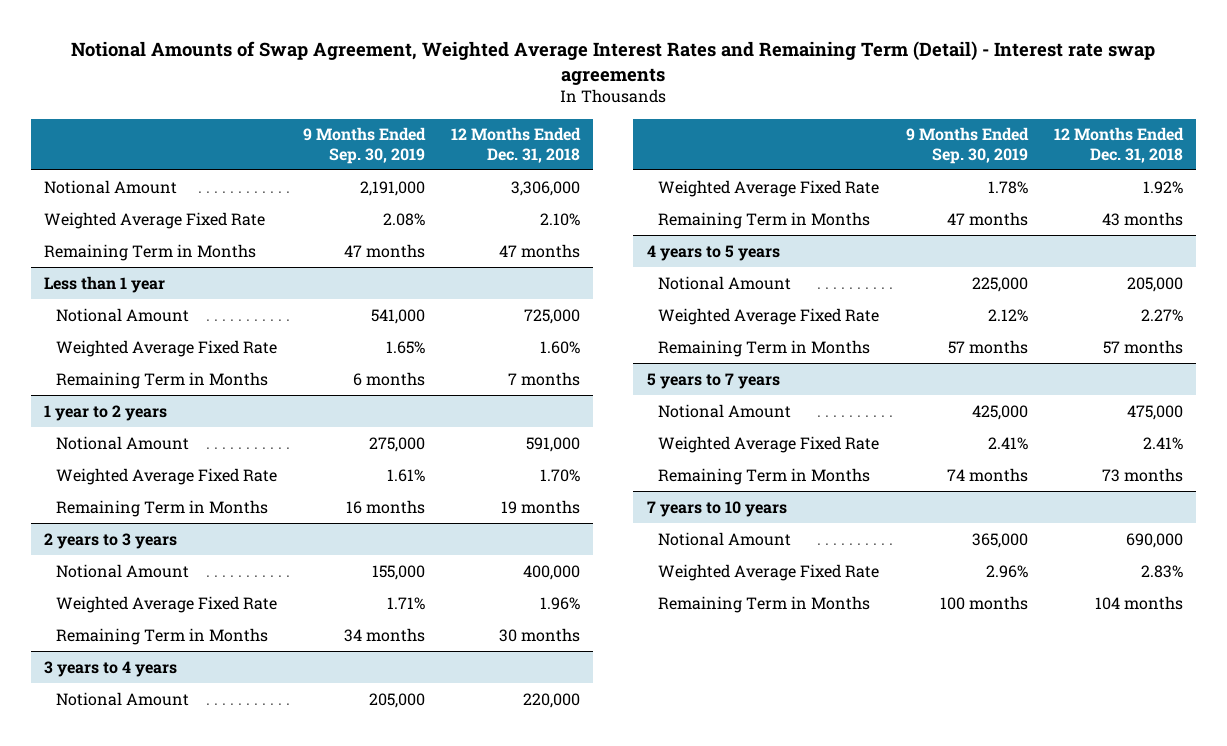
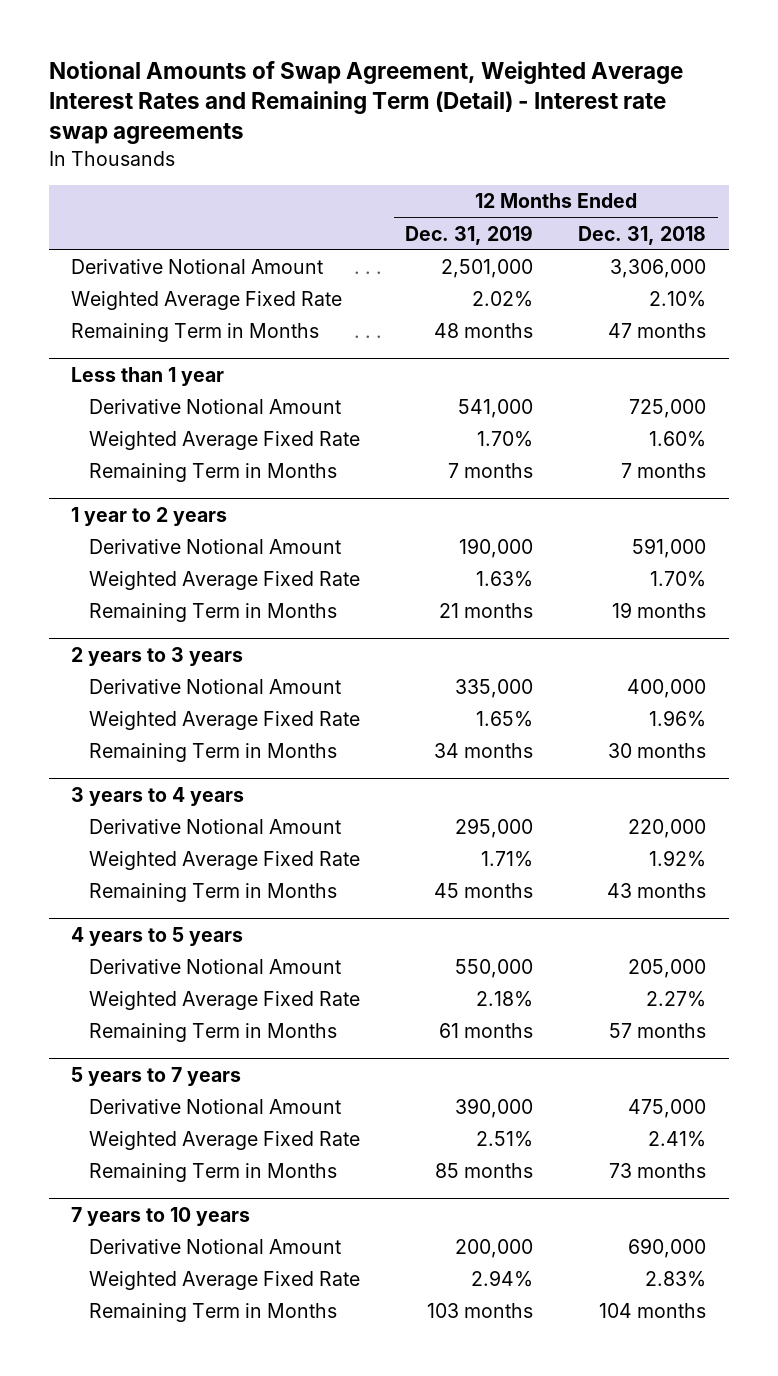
[302,127,426,164] 9 Months Ended Sep. 30, 2019 -> none
none -> [405,224,534,245] Dec. 31, 2019
[43,179,177,194] Notional Amount -> [71,259,324,275] Derivative Notional Amount
[55,307,189,322] Notional Amount -> [88,399,341,415] Derivative Notional Amount
[55,435,189,450] Notional Amount -> [88,539,341,555] Derivative Notional Amount
[55,563,189,578] Notional Amount -> [88,679,341,695] Derivative Notional Amount
[55,691,189,706] Notional Amount -> [88,819,341,835] Derivative Notional Amount
[658,275,792,290] Notional Amount -> [88,959,341,975] Derivative Notional Amount
[658,403,792,418] Notional Amount -> [88,1099,341,1115] Derivative Notional Amount
[658,531,792,546] Notional Amount -> [88,1239,341,1255] Derivative Notional Amount

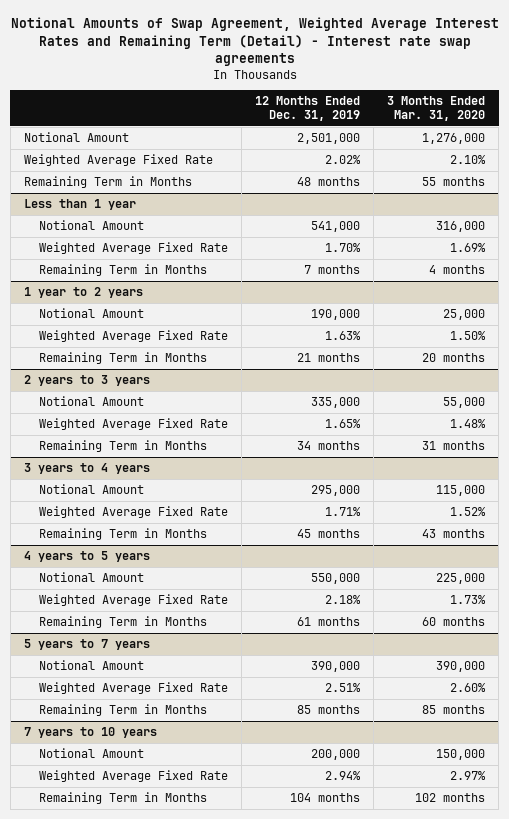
[578,225,707,245] Dec. 31, 2018 -> none
none -> [387,96,486,121] 3 Months Ended Mar. 31, 2020
[71,259,324,275] Derivative Notional Amount -> [23,132,129,143] Notional Amount
[88,399,341,415] Derivative Notional Amount -> [38,220,144,231] Notional Amount
[88,539,341,555] Derivative Notional Amount -> [38,308,144,319] Notional Amount
[88,679,341,695] Derivative Notional Amount -> [38,396,144,407] Notional Amount
[88,819,341,835] Derivative Notional Amount -> [38,484,144,495] Notional Amount
[88,959,341,975] Derivative Notional Amount -> [38,572,144,583] Notional Amount
[88,1099,341,1115] Derivative Notional Amount -> [38,660,144,671] Notional Amount
[88,1239,341,1255] Derivative Notional Amount -> [38,748,144,759] Notional Amount
[427,1303,534,1319] 103 months -> [290,793,361,803] 104 months

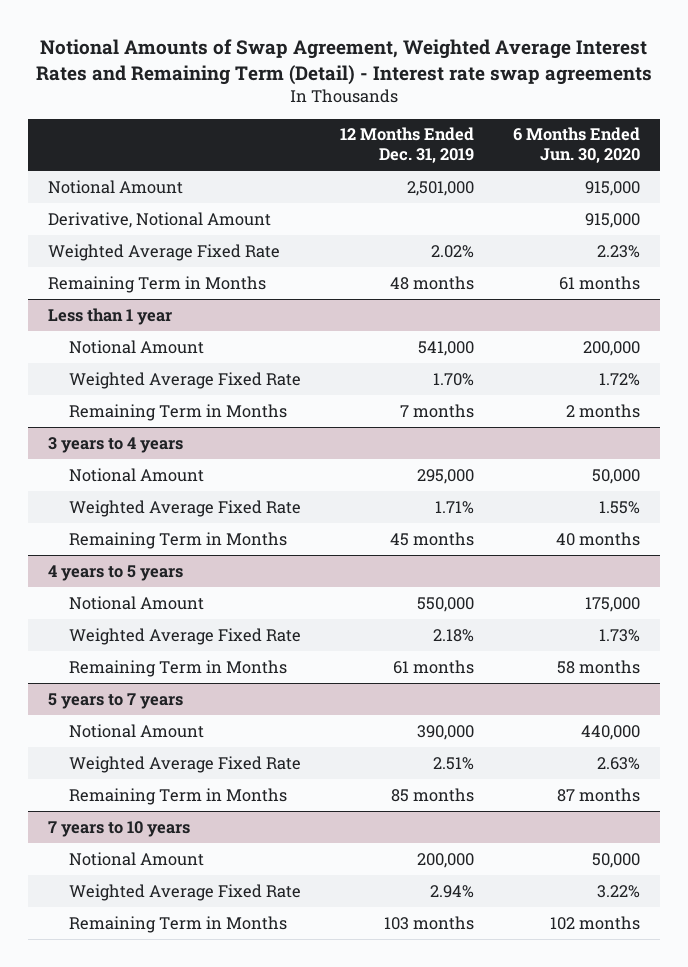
[387,96,486,121] 3 Months Ended Mar. 31, 2020 -> none
none -> [513,127,641,164] 6 Months Ended Jun. 30, 2020
none -> [47,211,271,228] Derivative, Notional Amount
[23,287,143,299] 1 year to 2 years -> none
[38,308,144,319] Notional Amount -> none
[38,330,228,343] Weighted Average Fixed Rate -> none
[38,352,207,365] Remaining Term in Months -> none
[23,375,150,387] 2 years to 3 years -> none
[38,396,144,407] Notional Amount -> none
[38,418,228,431] Weighted Average Fixed Rate -> none
[38,440,207,453] Remaining Term in Months -> none
[290,793,361,803] 104 months -> [384,915,475,930] 103 months

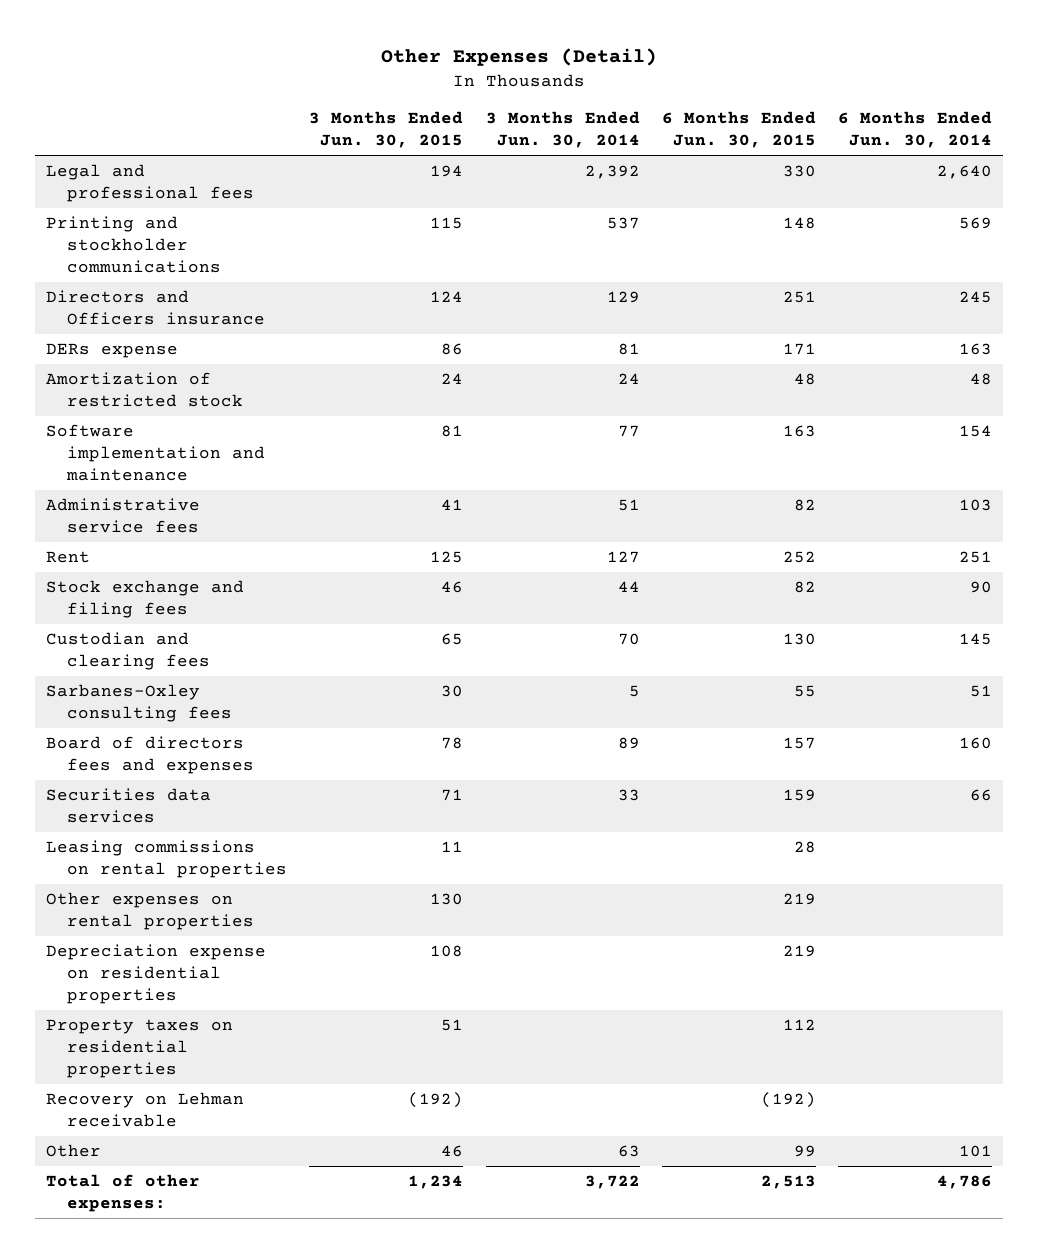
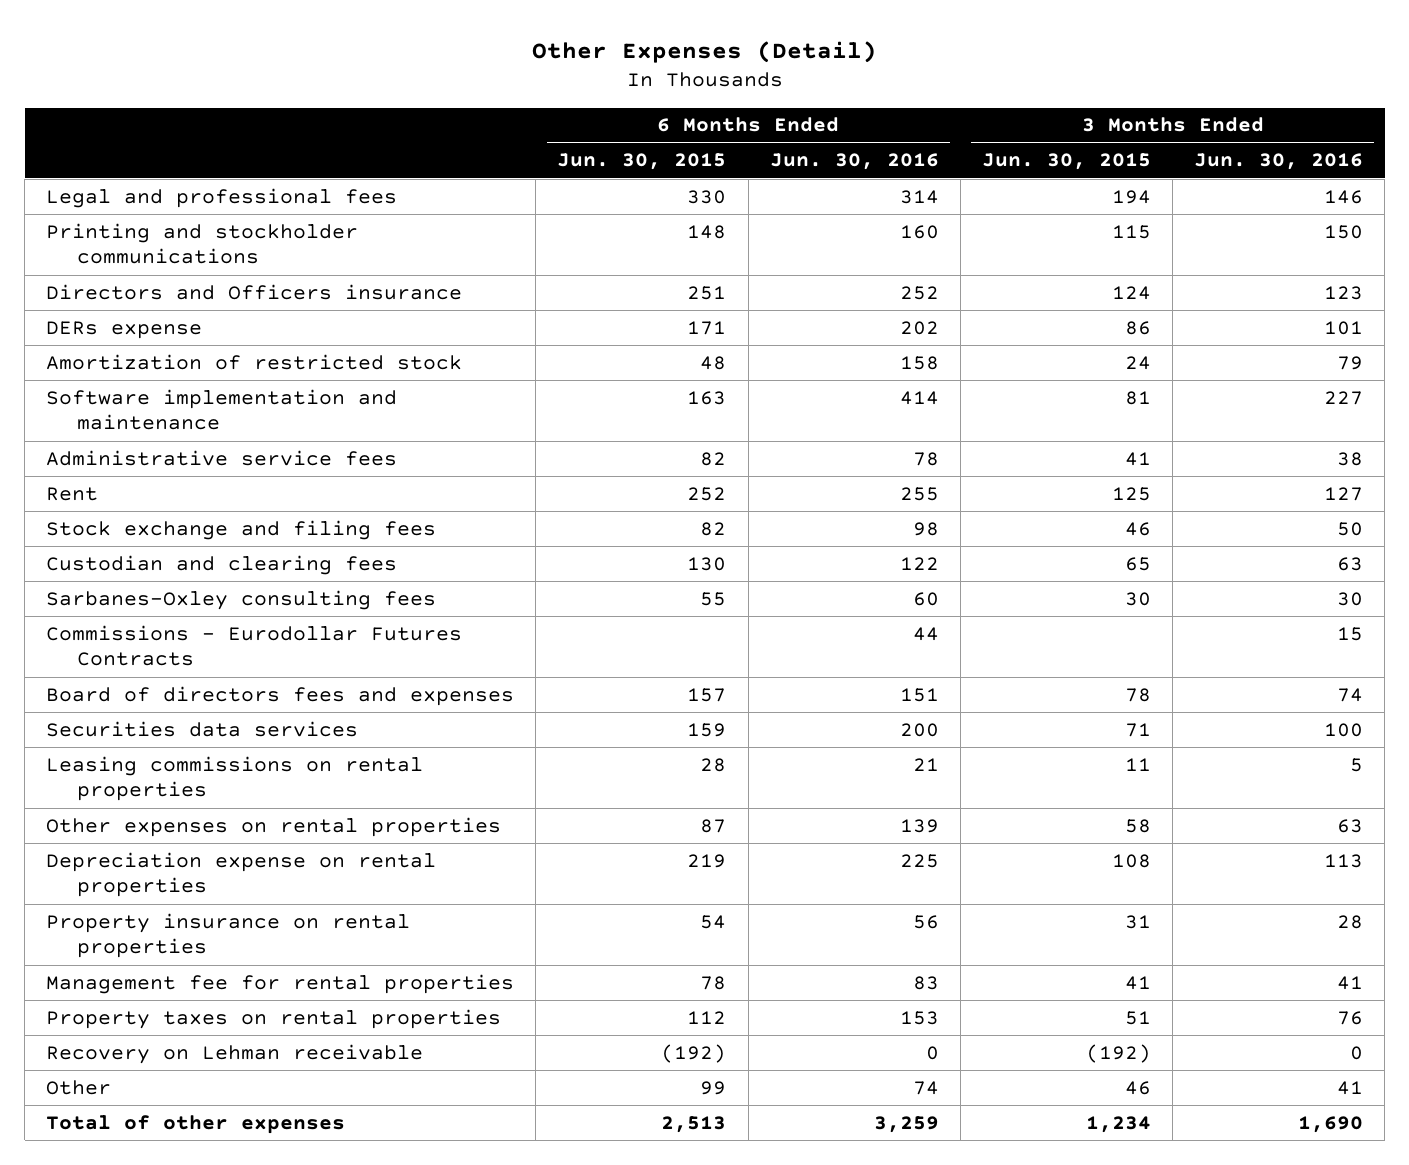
[485,111,640,149] 3 Months Ended Jun. 30, 2014 -> none
[837,111,992,149] 6 Months Ended Jun. 30, 2014 -> none
none -> [769,153,939,171] Jun. 30, 2016
none -> [1194,153,1364,171] Jun. 30, 2016
none -> [46,624,463,667] Commissions - Eurodollar Futures Contracts
[430,893,464,906] 130 -> [1124,818,1151,833] 58
[782,893,816,906] 219 -> [700,818,727,833] 87
[45,944,266,1005] Depreciation expense on residential properties -> [46,851,437,898] Depreciation expense on rental properties
none -> [46,912,411,959] Property insurance on rental properties
none -> [46,973,515,994] Management fee for rental properties
[45,1019,233,1079] Property taxes on residential properties -> [46,1008,502,1029] Property taxes on rental properties
[45,1174,200,1213] Total of other expenses: -> [46,1114,346,1134] Total of other expenses

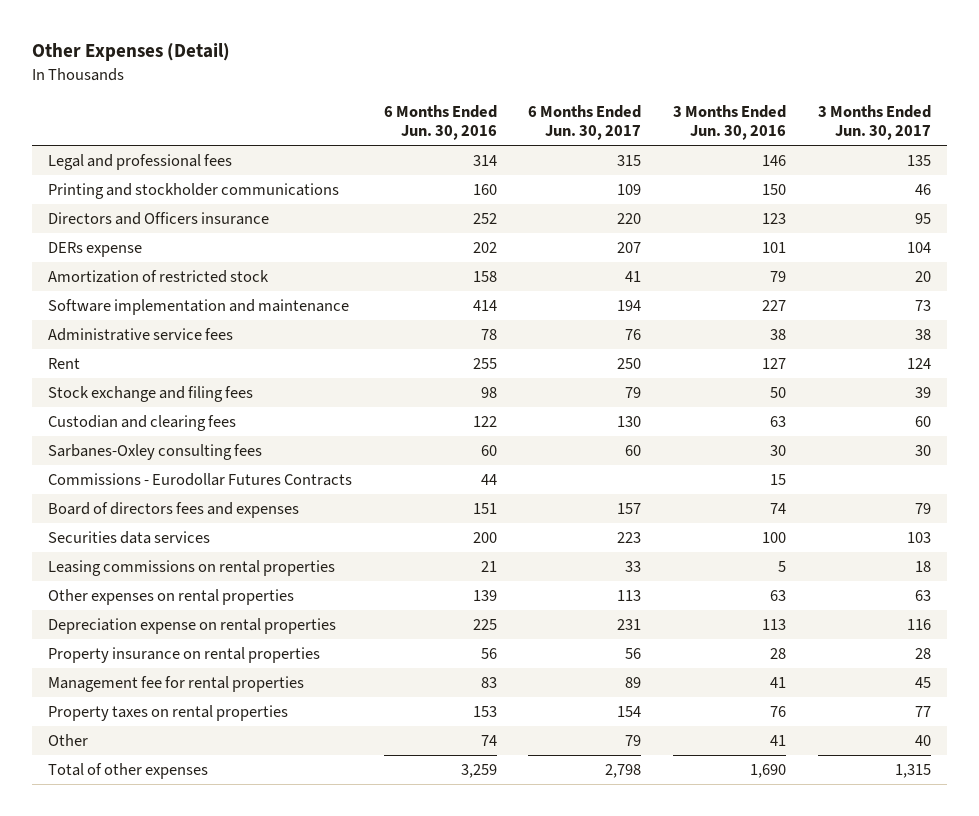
[557,153,727,171] Jun. 30, 2015 -> none
[981,153,1151,171] Jun. 30, 2015 -> none
none -> [528,104,642,140] 6 Months Ended Jun. 30, 2017
none -> [818,104,932,140] 3 Months Ended Jun. 30, 2017
[46,1043,424,1064] Recovery on Lehman receivable -> none

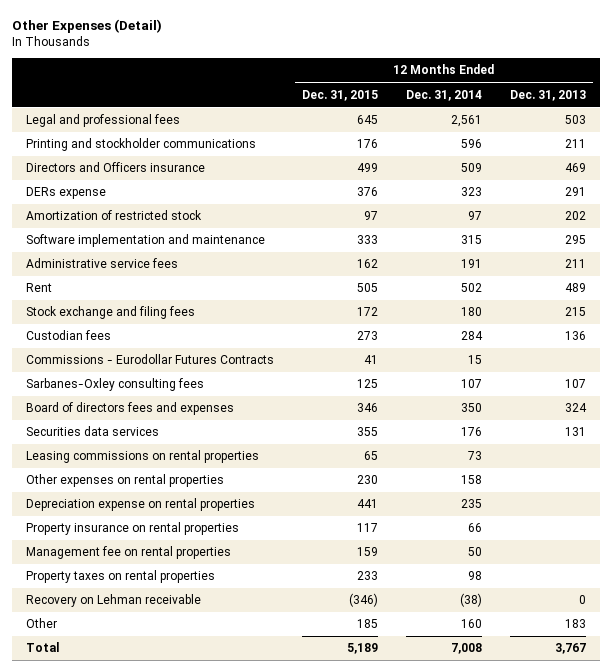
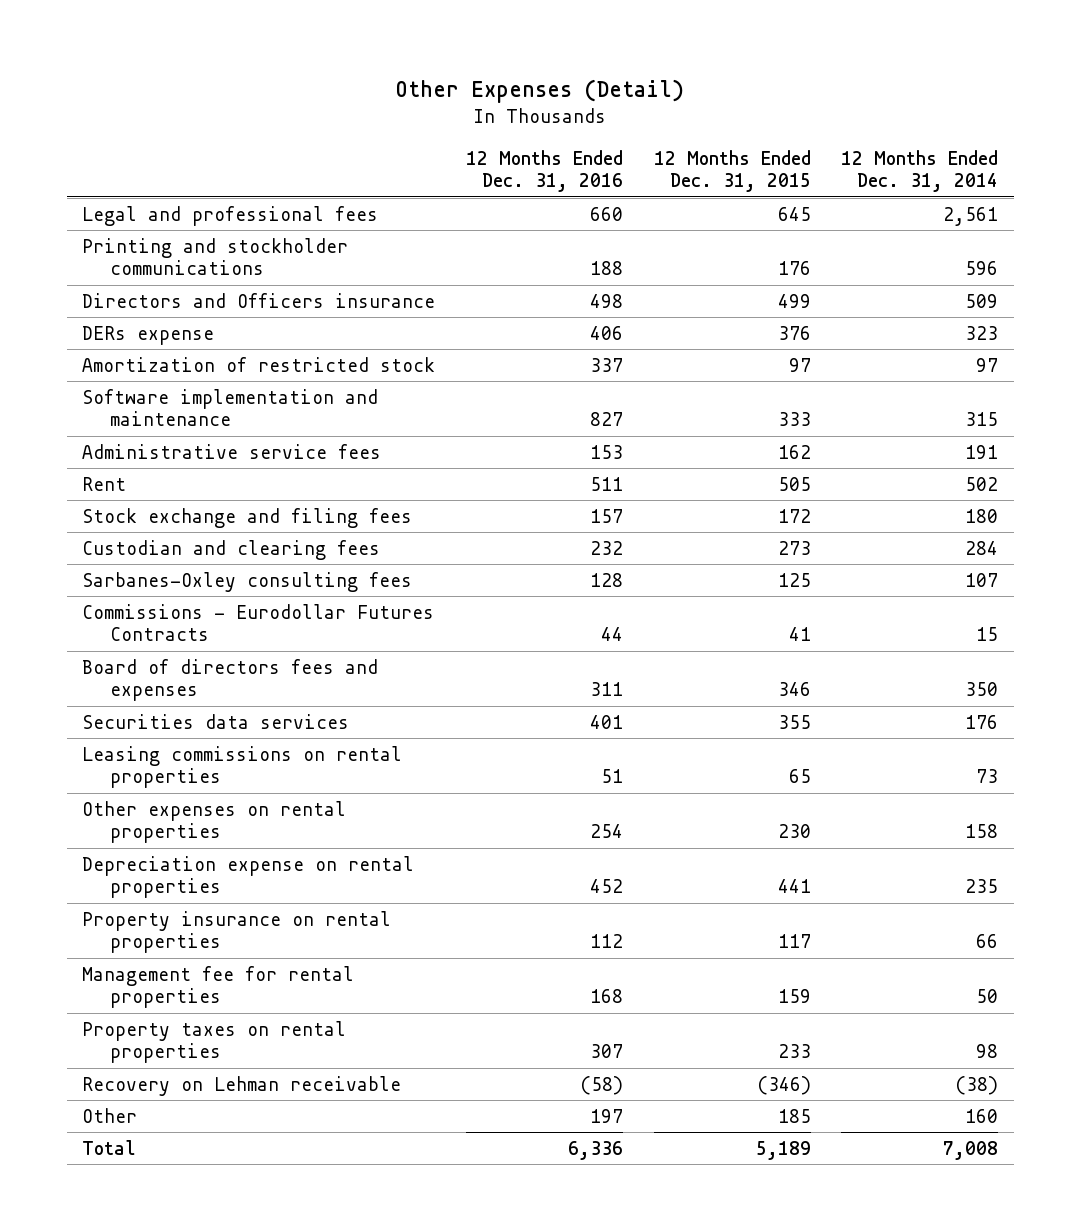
[509,89,586,101] Dec. 31, 2013 -> none
none -> [466,149,624,193] 12 Months Ended Dec. 31, 2016
[25,330,111,341] Custodian fees -> [82,539,381,560] Custodian and clearing fees
[25,354,274,365] Commissions - Eurodollar Futures Contracts -> [82,603,435,642] Commissions - Eurodollar Futures Contracts
[25,546,231,560] Management fee on rental properties -> [82,965,355,1009] Management fee for rental properties

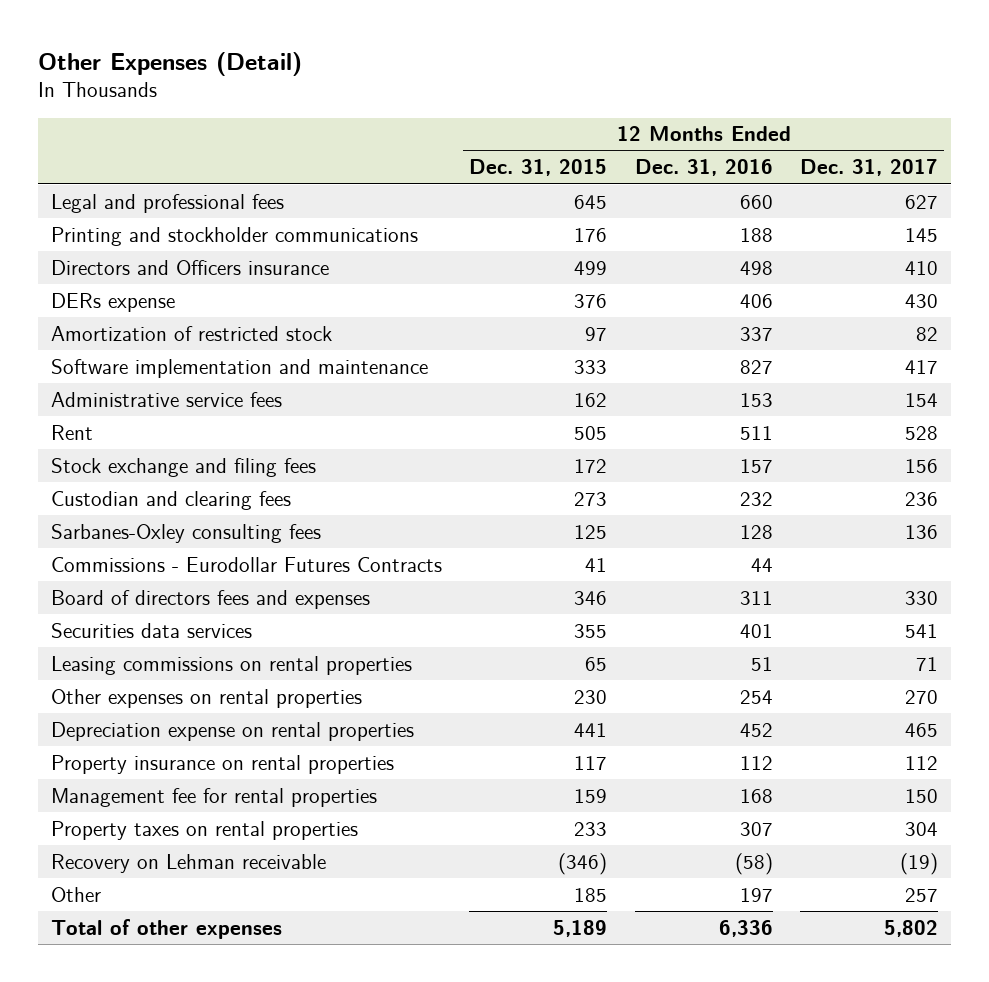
[841,149,999,193] 12 Months Ended Dec. 31, 2014 -> none
none -> [799,159,938,177] Dec. 31, 2017
[82,1139,137,1155] Total -> [51,918,283,939] Total of other expenses

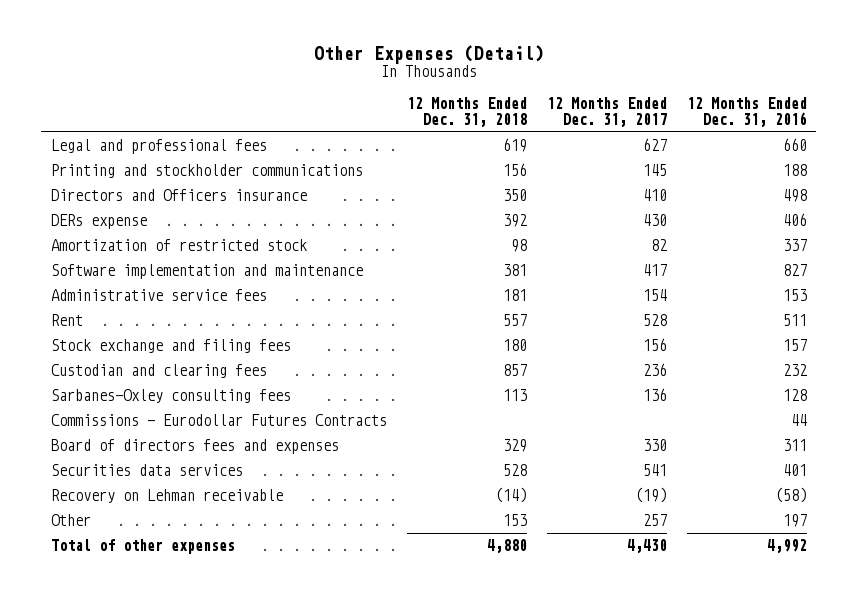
[469,159,608,177] Dec. 31, 2015 -> none
none -> [406,96,527,127] 12 Months Ended Dec. 31, 2018
[51,655,413,675] Leasing commissions on rental properties -> none
[51,688,363,708] Other expenses on rental properties -> none
[51,721,415,741] Depreciation expense on rental properties -> none
[51,754,395,774] Property insurance on rental properties -> none
[51,787,378,807] Management fee for rental properties -> none
[51,820,359,840] Property taxes on rental properties -> none
[718,919,773,937] 6,336 -> [766,539,807,554] 4,992
[883,919,938,937] 5,802 -> [626,539,667,554] 4,430

